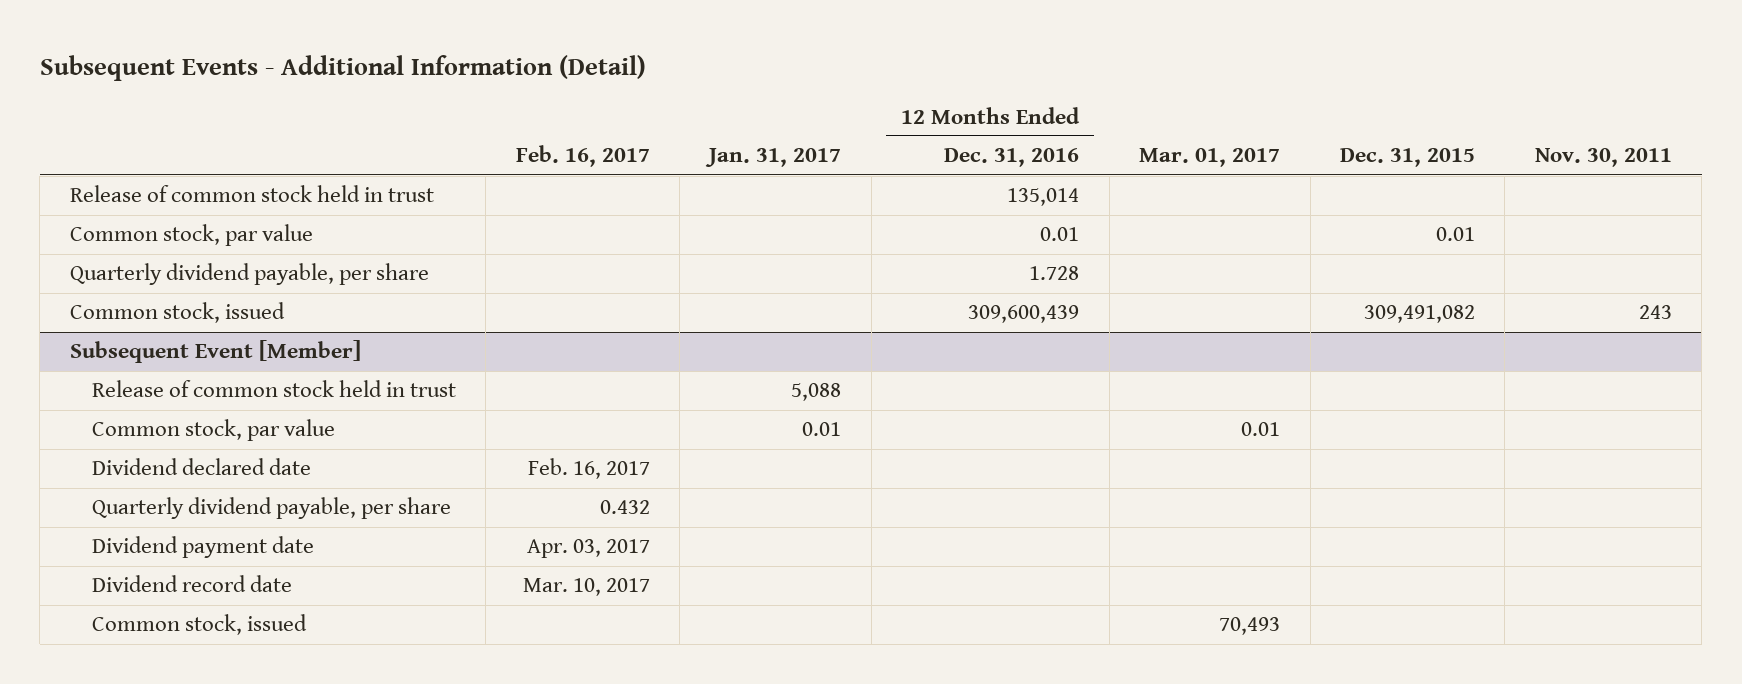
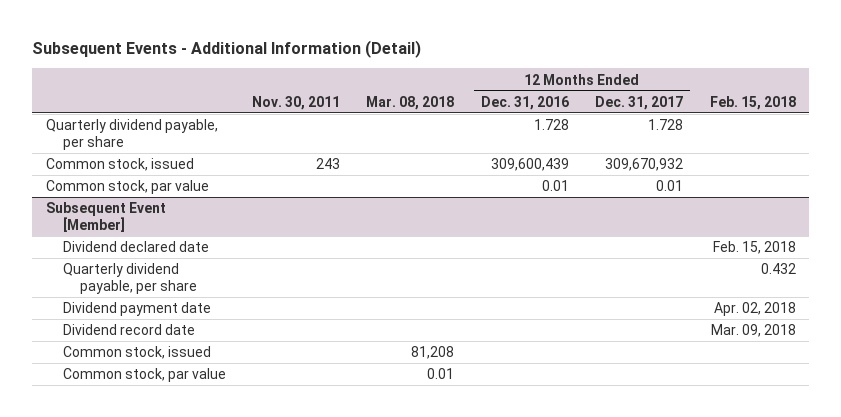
[515,145,650,168] Feb. 16, 2017 -> none
[705,148,842,168] Jan. 31, 2017 -> none
[1139,148,1281,168] Mar. 01, 2017 -> none
[1339,148,1475,168] Dec. 31, 2015 -> none
none -> [366,95,455,110] Mar. 08, 2018
none -> [595,95,684,110] Dec. 31, 2017
none -> [709,95,796,110] Feb. 15, 2018
[69,185,434,203] Release of common stock held in trust -> none
[69,224,313,247] Common stock, par value -> [45,180,209,195] Common stock, par value
[91,380,456,398] Release of common stock held in trust -> none
[91,419,335,442] Common stock, par value -> [62,368,226,383] Common stock, par value

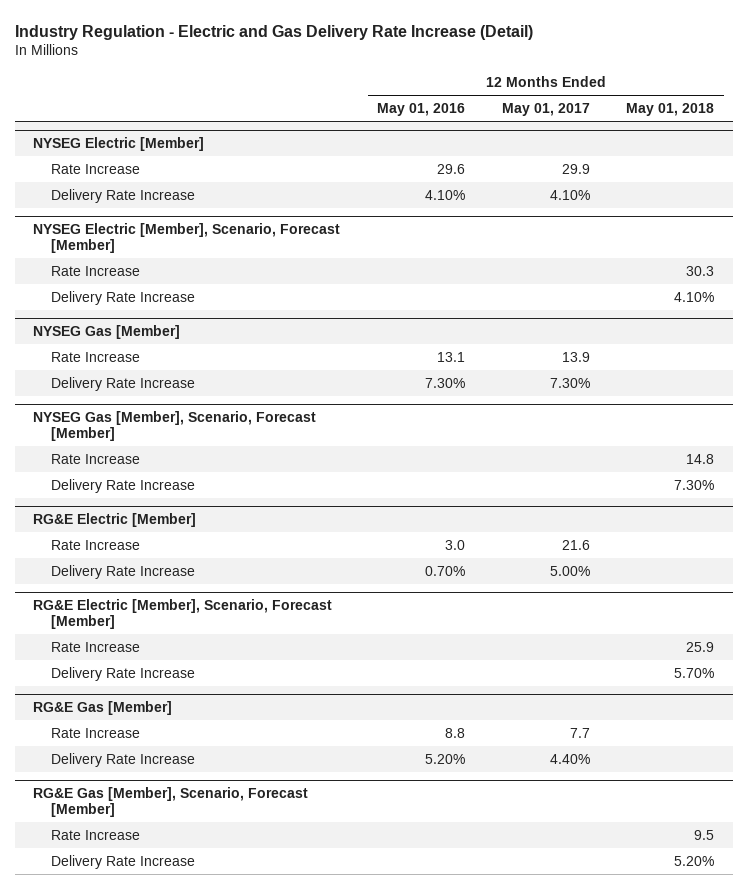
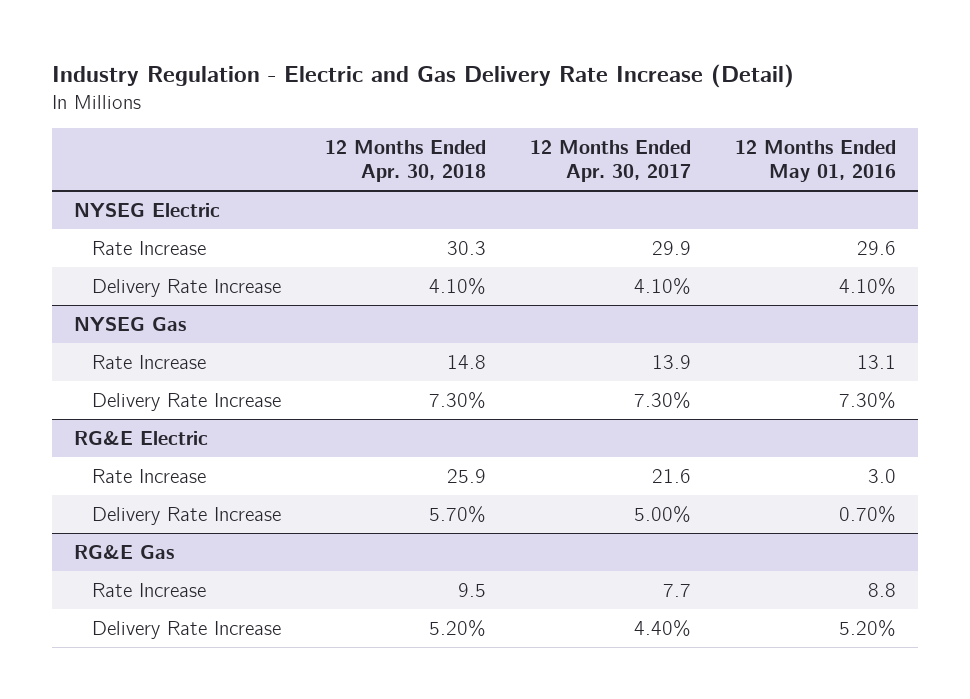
[501,103,590,117] May 01, 2017 -> none
[626,103,715,117] May 01, 2018 -> none
none -> [324,139,486,183] 12 Months Ended Apr. 30, 2018
none -> [529,139,691,183] 12 Months Ended Apr. 30, 2017
[33,136,205,151] NYSEG Electric [Member] -> [73,202,220,217] NYSEG Electric
[33,222,341,254] NYSEG Electric [Member], Scenario, Forecast [Member] -> none
[50,265,140,276] Rate Increase -> none
[50,290,195,305] Delivery Rate Increase -> none
[33,324,181,339] NYSEG Gas [Member] -> [73,316,186,331] NYSEG Gas
[33,410,317,442] NYSEG Gas [Member], Scenario, Forecast [Member] -> none
[50,453,140,464] Rate Increase -> none
[50,478,195,493] Delivery Rate Increase -> none
[33,512,197,527] RG&E Electric [Member] -> [73,430,208,446] RG&E Electric
[33,598,333,630] RG&E Electric [Member], Scenario, Forecast [Member] -> none
[50,641,140,652] Rate Increase -> none
[50,666,195,681] Delivery Rate Increase -> none
[33,700,173,715] RG&E Gas [Member] -> [73,544,174,560] RG&E Gas
[33,786,309,818] RG&E Gas [Member], Scenario, Forecast [Member] -> none
[50,829,140,840] Rate Increase -> none
[50,854,195,869] Delivery Rate Increase -> none

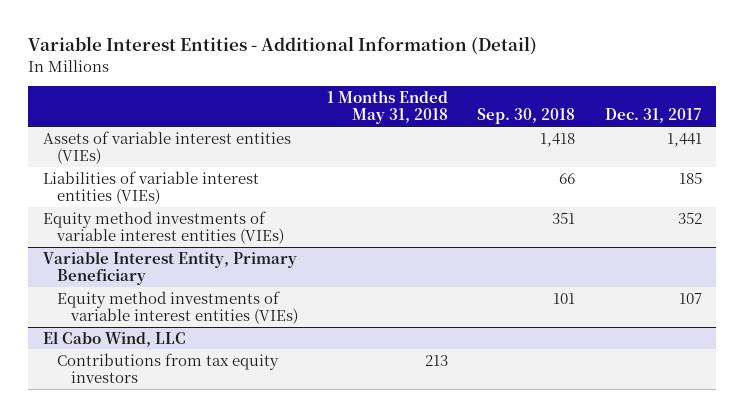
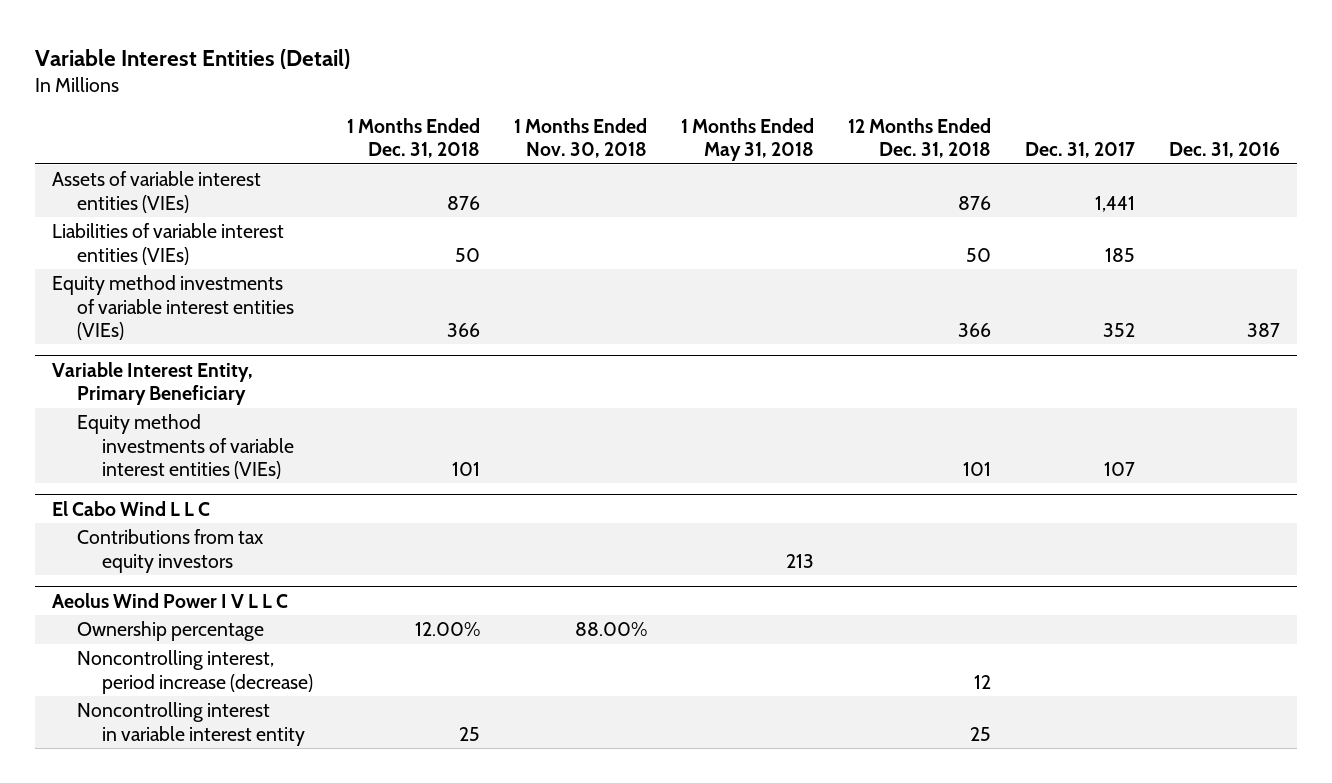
[28,36,538,56] Variable Interest Entities - Additional Information (Detail) -> [35,48,351,69] Variable Interest Entities (Detail)
[477,108,576,125] Sep. 30, 2018 -> none
none -> [346,118,480,159] 1 Months Ended Dec. 31, 2018
none -> [513,118,647,159] 1 Months Ended Nov. 30, 2018
none -> [847,118,991,159] 12 Months Ended Dec. 31, 2018
none -> [1168,142,1280,159] Dec. 31, 2016
[42,330,186,347] El Cabo Wind, LLC -> [52,500,211,516] El Cabo Wind L L C
none -> [52,592,289,608] Aeolus Wind Power I V L L C
none -> [76,621,264,642] Ownership percentage
none -> [76,650,313,694] Noncontrolling interest, period increase (decrease)
none -> [76,702,305,746] Noncontrolling interest in variable interest entity

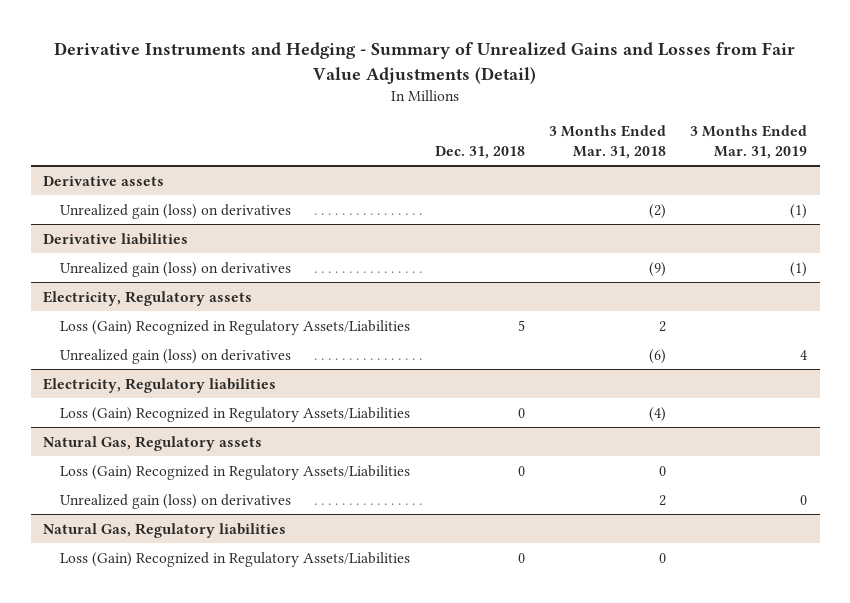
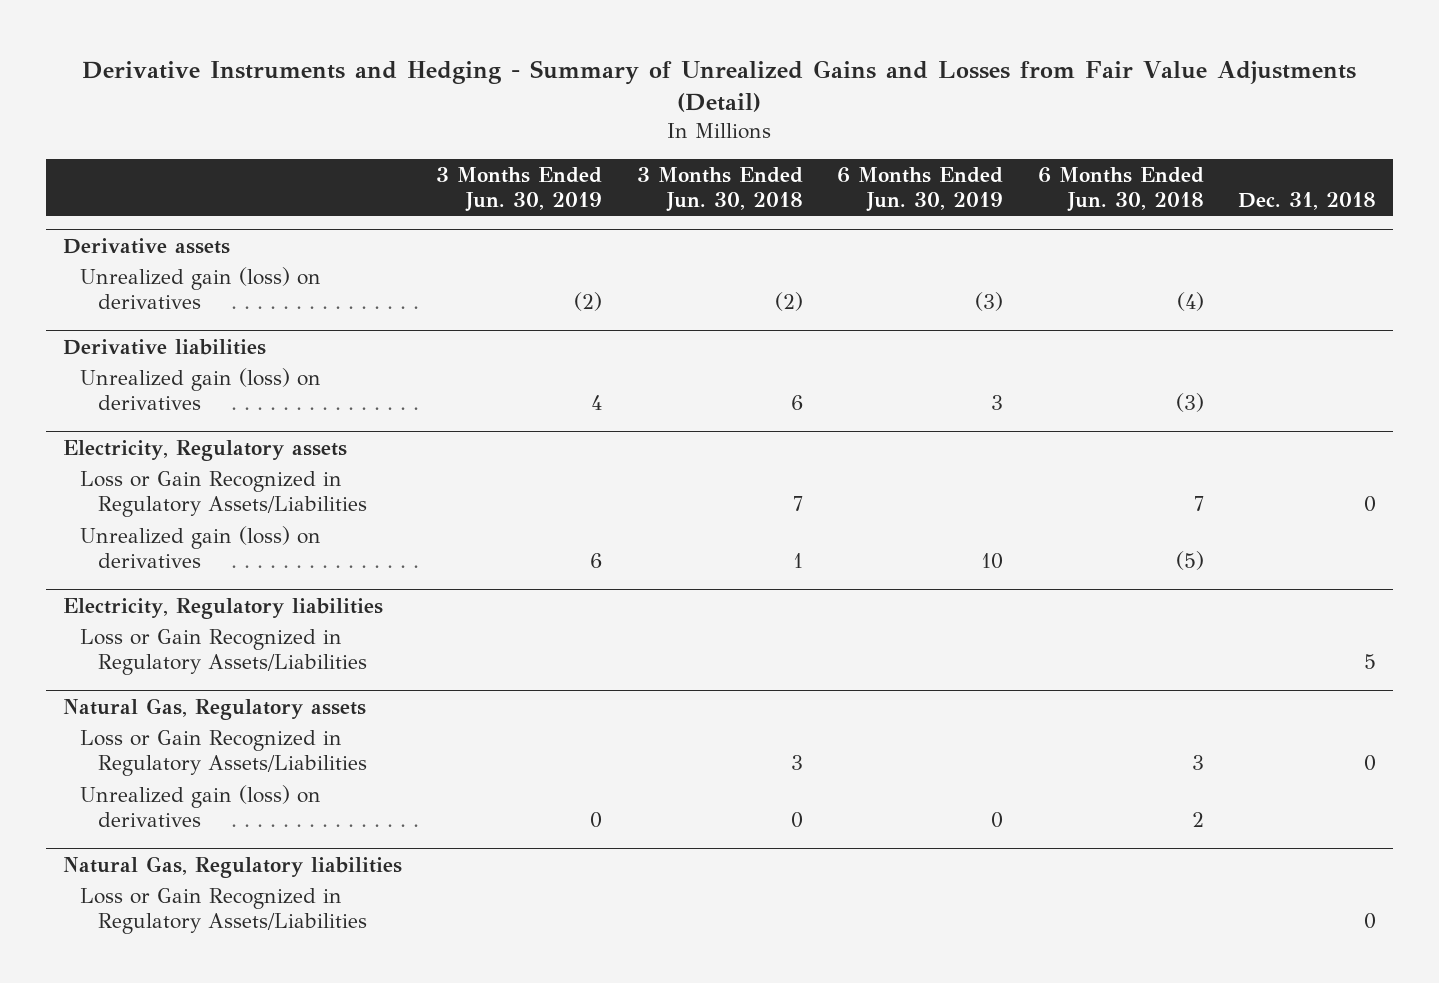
[548,125,666,159] 3 Months Ended Mar. 31, 2018 -> none
[690,125,808,159] 3 Months Ended Mar. 31, 2019 -> none
none -> [436,167,603,213] 3 Months Ended Jun. 30, 2019
none -> [636,167,803,213] 3 Months Ended Jun. 30, 2018
none -> [837,167,1004,213] 6 Months Ended Jun. 30, 2019
none -> [1037,167,1204,213] 6 Months Ended Jun. 30, 2018
[60,319,411,335] Loss (Gain) Recognized in Regulatory Assets/Liabilities -> [80,471,367,518] Loss or Gain Recognized in Regulatory Assets/Liabilities
[517,319,525,331] 5 -> [1364,496,1377,513] 0
[60,406,411,422] Loss (Gain) Recognized in Regulatory Assets/Liabilities -> [80,629,367,676] Loss or Gain Recognized in Regulatory Assets/Liabilities
[517,407,525,418] 0 -> [1364,654,1377,670] 5
[60,464,411,480] Loss (Gain) Recognized in Regulatory Assets/Liabilities -> [80,730,367,777] Loss or Gain Recognized in Regulatory Assets/Liabilities
[60,551,411,567] Loss (Gain) Recognized in Regulatory Assets/Liabilities -> [80,888,367,935] Loss or Gain Recognized in Regulatory Assets/Liabilities

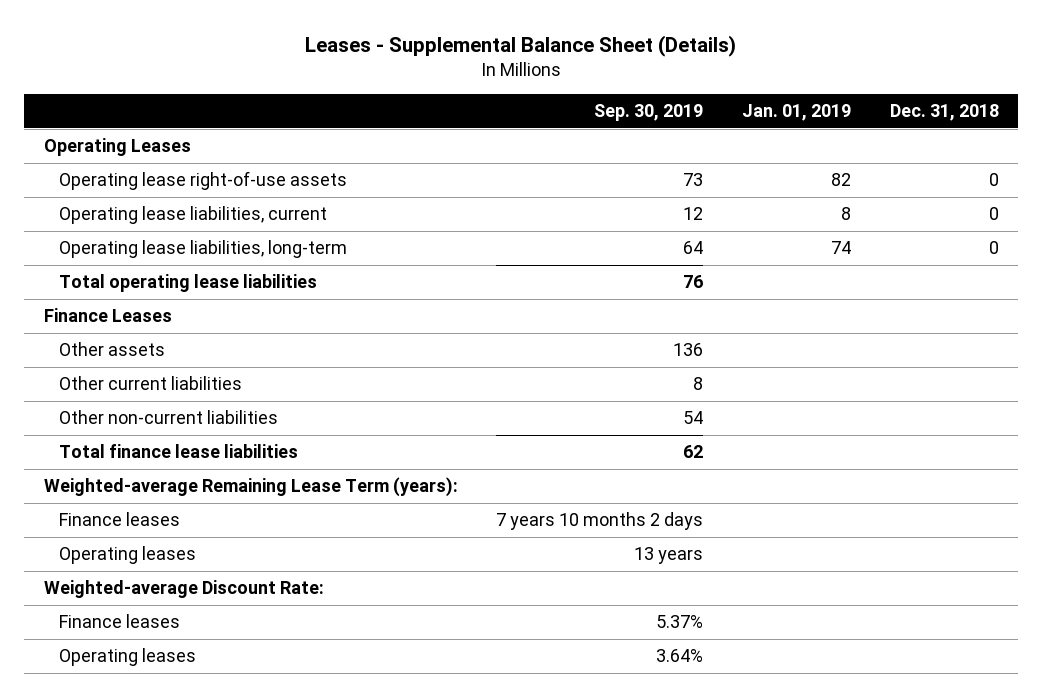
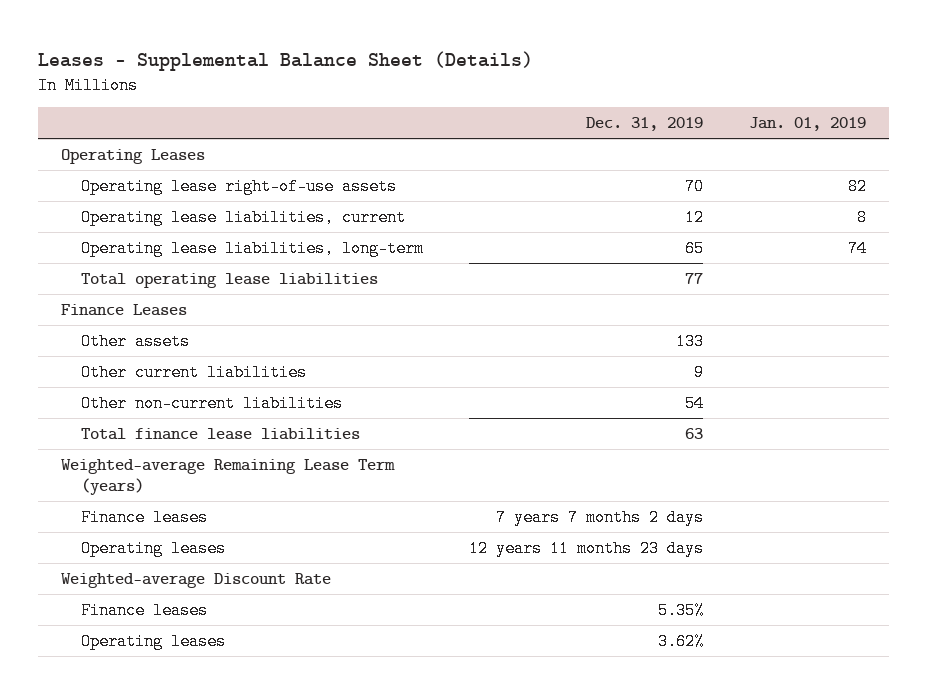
[594,104,704,122] Sep. 30, 2019 -> none
[889,104,999,122] Dec. 31, 2018 -> none
none -> [586,117,704,132] Dec. 31, 2019
[43,477,458,498] Weighted-average Remaining Lease Term (years): -> [61,458,396,495] Weighted-average Remaining Lease Term (years)
[43,580,324,599] Weighted-average Discount Rate: -> [61,572,332,588] Weighted-average Discount Rate

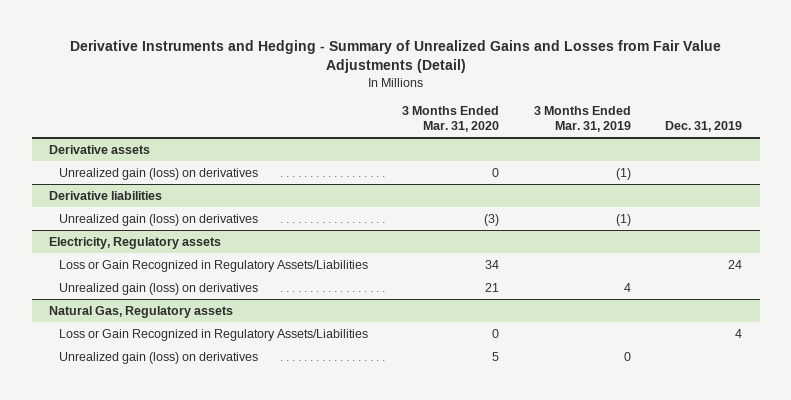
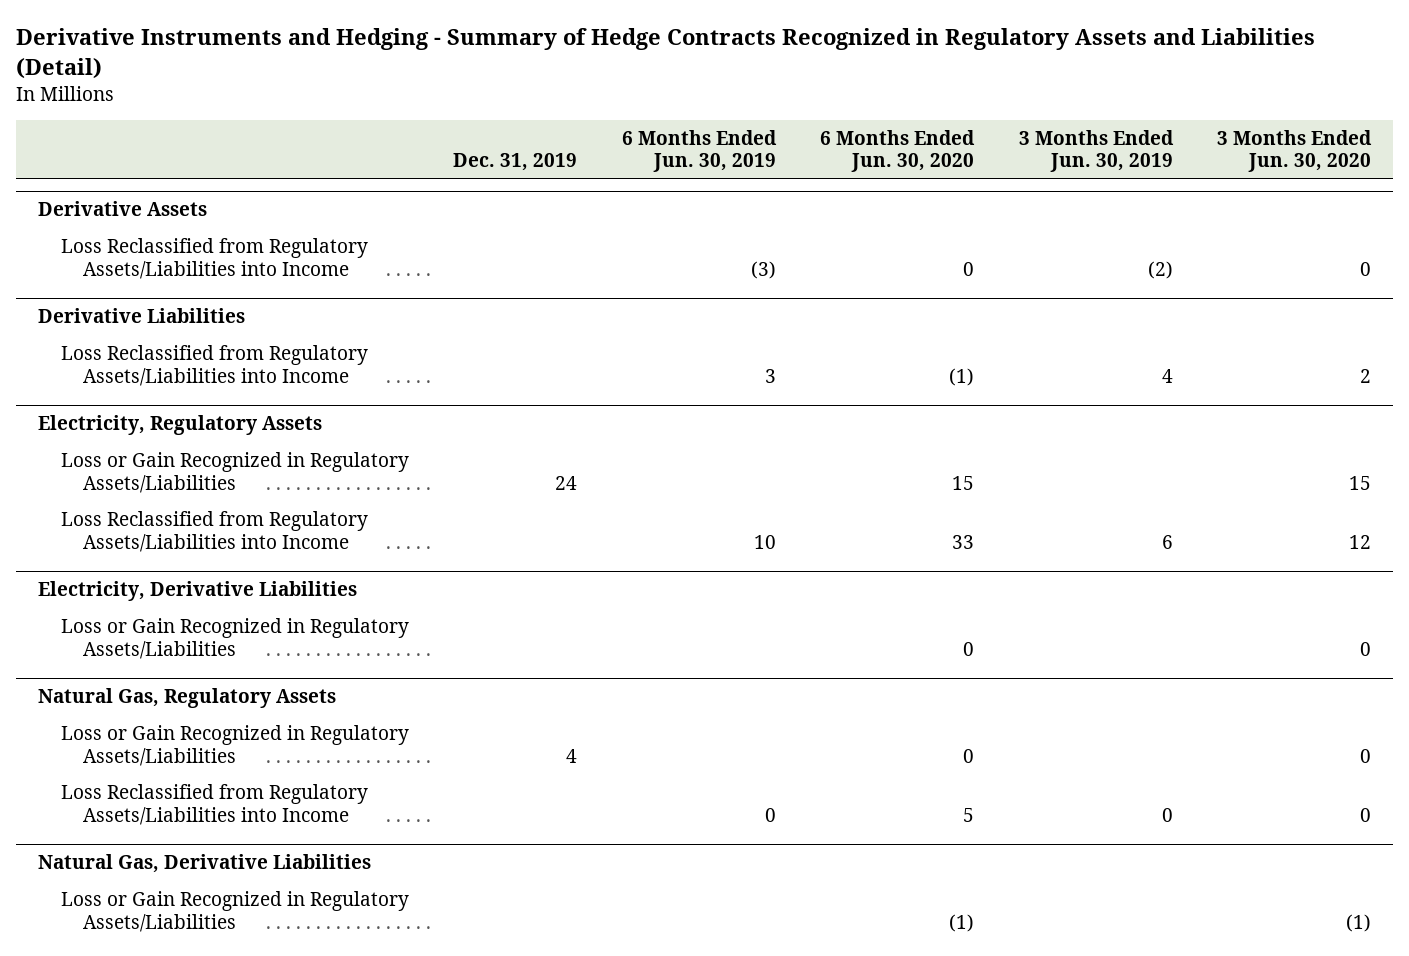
[69,39,721,74] Derivative Instruments and Hedging - Summary of Unrealized Gains and Losses from Fair Value Adjustments (Detail) -> [15,28,1315,79] Derivative Instruments and Hedging - Summary of Hedge Contracts Recognized in Regulatory Assets and Liabilities (Detail)
[402,105,500,133] 3 Months Ended Mar. 31, 2020 -> none
[533,105,631,133] 3 Months Ended Mar. 31, 2019 -> none
none -> [621,130,777,173] 6 Months Ended Jun. 30, 2019
none -> [820,130,976,173] 6 Months Ended Jun. 30, 2020
none -> [1018,130,1174,173] 3 Months Ended Jun. 30, 2019
none -> [1217,130,1373,173] 3 Months Ended Jun. 30, 2020
[49,144,151,154] Derivative assets -> [38,201,208,217] Derivative Assets
[58,167,258,180] Unrealized gain (loss) on derivatives -> [60,238,368,279] Loss Reclassified from Regulatory Assets/Liabilities into Income
[49,190,163,200] Derivative liabilities -> [38,308,246,324] Derivative Liabilities
[58,213,258,226] Unrealized gain (loss) on derivatives -> [60,345,368,386] Loss Reclassified from Regulatory Assets/Liabilities into Income
[49,236,222,249] Electricity, Regulatory assets -> [38,415,323,436] Electricity, Regulatory Assets
[58,282,258,295] Unrealized gain (loss) on derivatives -> [60,511,368,552] Loss Reclassified from Regulatory Assets/Liabilities into Income
none -> [38,581,358,602] Electricity, Derivative Liabilities
none -> [60,618,409,659] Loss or Gain Recognized in Regulatory Assets/Liabilities
[49,305,234,318] Natural Gas, Regulatory assets -> [38,688,337,709] Natural Gas, Regulatory Assets
[58,351,258,364] Unrealized gain (loss) on derivatives -> [60,784,368,825] Loss Reclassified from Regulatory Assets/Liabilities into Income
none -> [38,854,372,874] Natural Gas, Derivative Liabilities
none -> [60,891,409,932] Loss or Gain Recognized in Regulatory Assets/Liabilities

